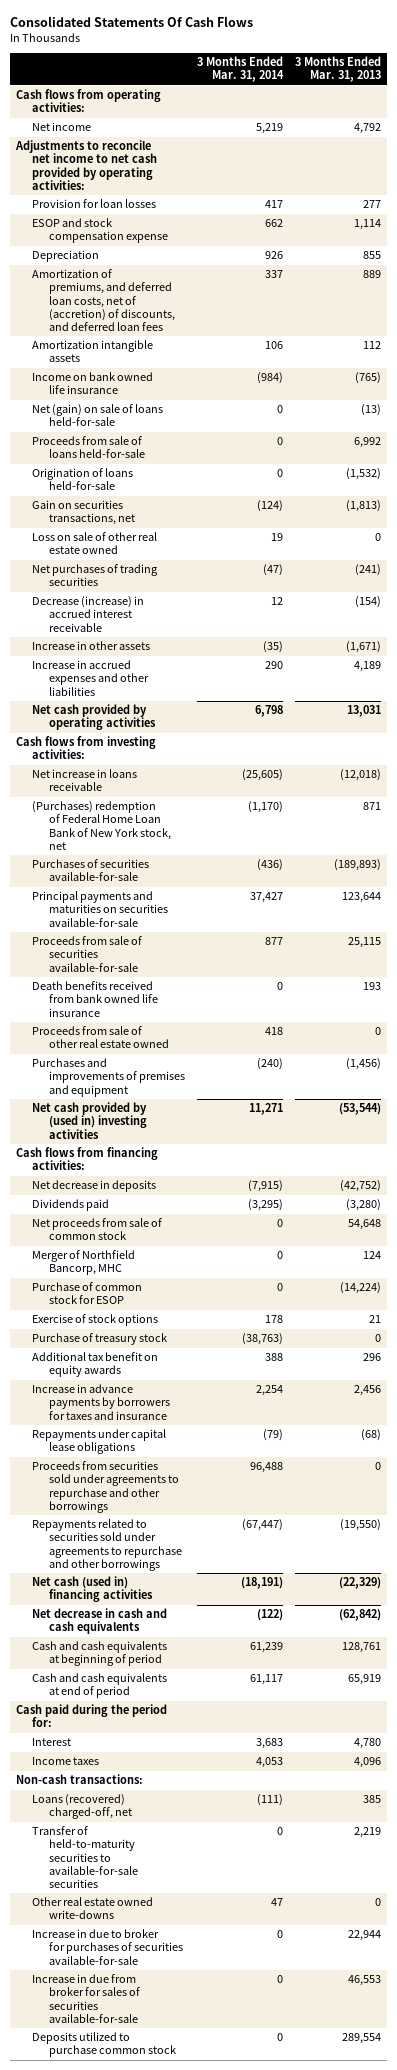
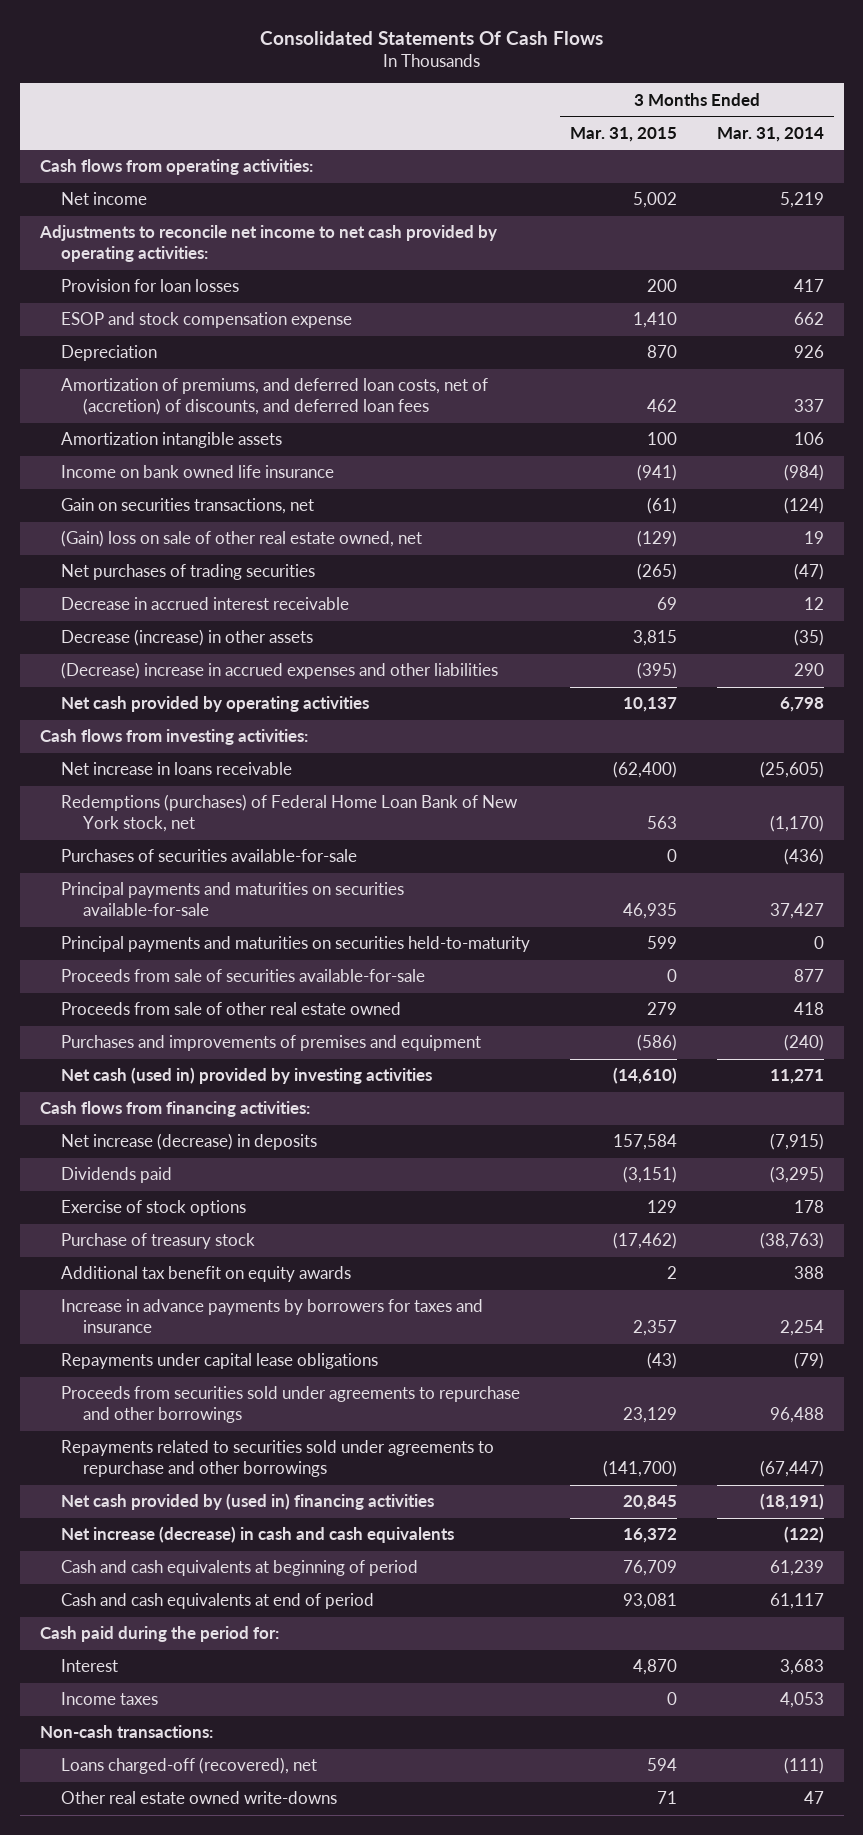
[295,56,382,83] 3 Months Ended Mar. 31, 2013 -> none
none -> [570,126,678,142] Mar. 31, 2015
[32,404,164,427] Net (gain) on sale of loans held-for-sale -> none
[32,436,146,459] Proceeds from sale of loans held-for-sale -> none
[32,468,134,491] Origination of loans held-for-sale -> none
[32,532,158,555] Loss on sale of other real estate owned -> [61,530,423,548] (Gain) loss on sale of other real estate owned, net
[32,596,145,632] Decrease (increase) in accrued interest receivable -> [61,597,350,611] Decrease in accrued interest receivable
[32,641,151,651] Increase in other assets -> [61,629,314,647] Decrease (increase) in other assets
[32,660,150,696] Increase in accrued expenses and other liabilities -> [61,662,499,680] (Decrease) increase in accrued expenses and other liabilities
[32,801,172,850] (Purchases) redemption of Federal Home Loan Bank of New York stock, net -> [61,794,519,833] Redemptions (purchases) of Federal Home Loan Bank of New York stock, net
none -> [61,936,531,953] Principal payments and maturities on securities held-to-maturity
[32,981,159,1017] Death benefits received from bank owned life insurance -> none
[32,1102,148,1139] Net cash provided by (used in) investing activities -> [61,1067,433,1085] Net cash (used in) provided by investing activities
[32,1180,157,1193] Net decrease in deposits -> [61,1133,318,1151] Net increase (decrease) in deposits
[32,1218,163,1241] Net proceeds from sale of common stock -> none
[32,1250,136,1276] Merger of Northfield Bancorp, MHC -> none
[32,1282,143,1305] Purchase of common stock for ESOP -> none
[32,1576,154,1603] Net cash (used in) financing activities -> [61,1493,435,1511] Net cash provided by (used in) financing activities
[32,1608,168,1635] Net decrease in cash and cash equivalents -> [61,1526,455,1544] Net increase (decrease) in cash and cash equivalents
[32,1826,139,1888] Transfer of held-to-maturity securities to available-for-sale securities -> none
[32,1794,133,1820] Loans (recovered) charged-off, net -> [61,1757,318,1775] Loans charged-off (recovered), net
[32,1929,184,1965] Increase in due to broker for purchases of securities available-for-sale -> none
[32,1974,141,2023] Increase in due from broker for sales of securities available-for-sale -> none
[32,2032,177,2058] Deposits utilized to purchase common stock -> none

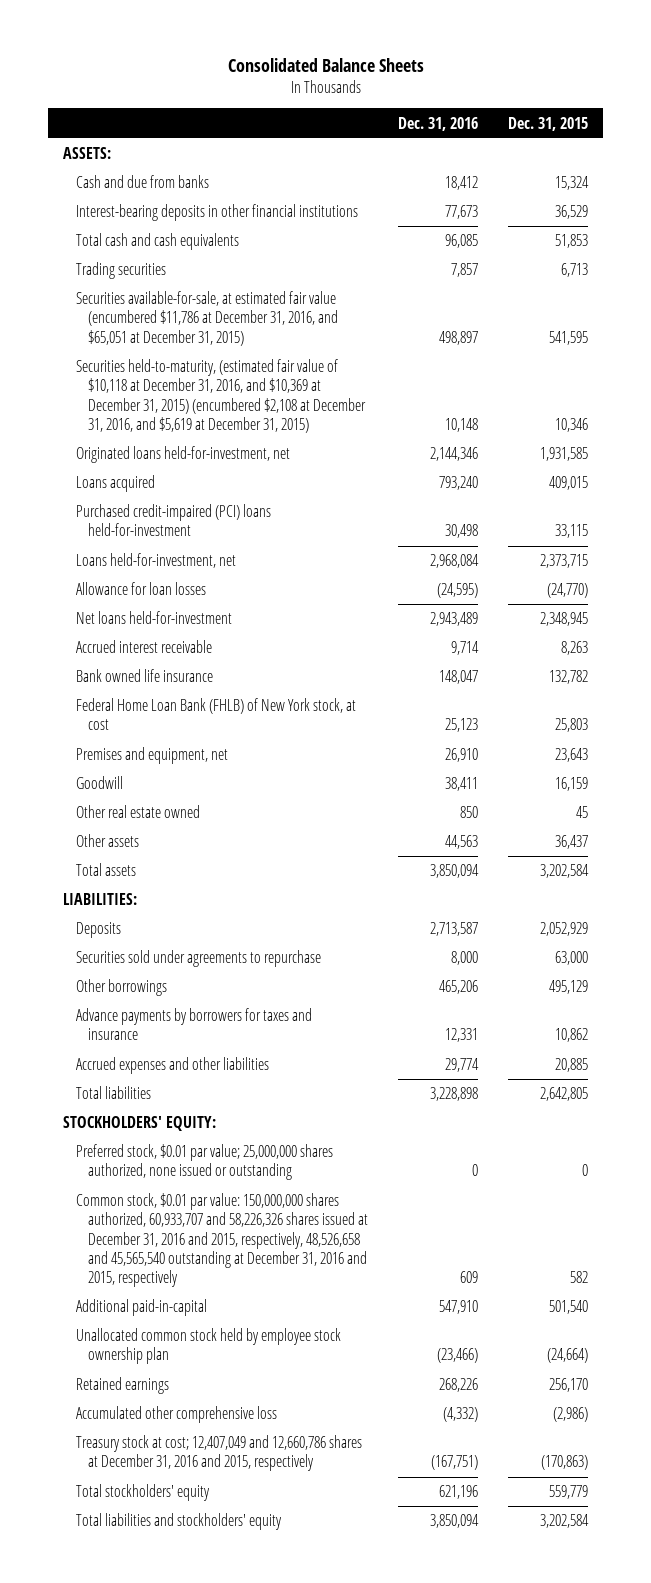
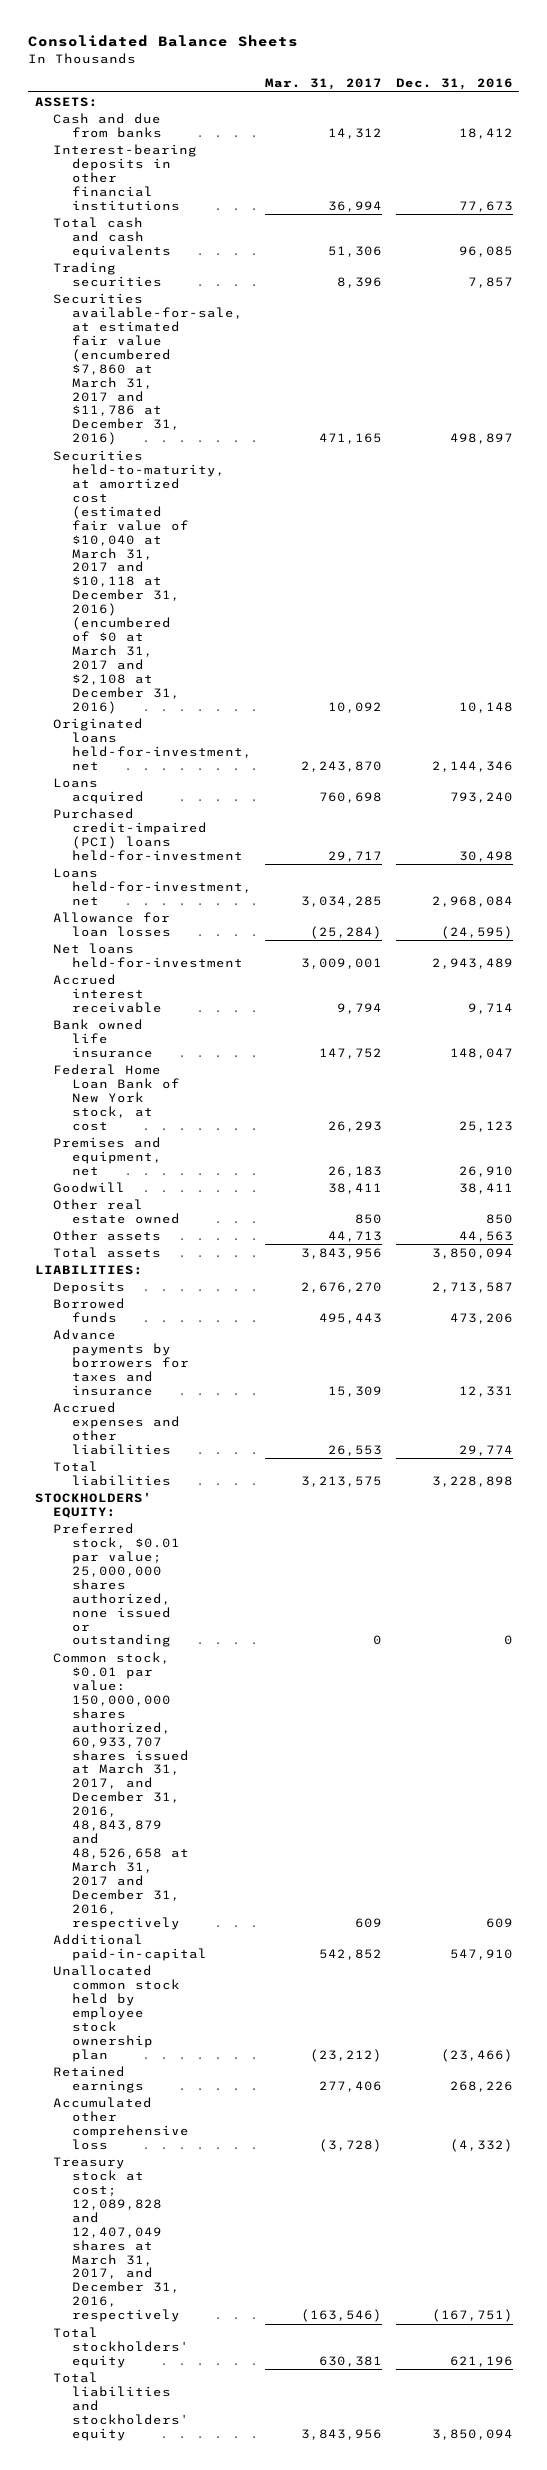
[508,116,589,131] Dec. 31, 2015 -> none
none -> [265,78,383,91] Mar. 31, 2017
[75,291,338,346] Securities available-for-sale, at estimated fair value (encumbered $11,786 at December 31, 2016, and $65,051 at December 31, 2015) -> [53,292,243,446] Securities available-for-sale, at estimated fair value (encumbered $7,860 at March 31, 2017 and $11,786 at December 31, 2016)
[75,359,366,433] Securities held-to-maturity, (estimated fair value of $10,118 at December 31, 2016, and $10,369 at December 31, 2015) (encumbered $2,108 at December 31, 2016, and $5,619 at December 31, 2015) -> [53,449,225,714] Securities held-to-maturity, at amortized cost (estimated fair value of $10,040 at March 31, 2017 and $10,118 at December 31, 2016) (encumbered of $0 at March 31, 2017 and $2,108 at December 31, 2016)
[75,698,356,731] Federal Home Loan Bank (FHLB) of New York stock, at cost -> [53,1063,180,1131] Federal Home Loan Bank of New York stock, at cost
[75,950,321,968] Securities sold under agreements to repurchase -> none
[75,979,167,997] Other borrowings -> none
none -> [53,1297,126,1323] Borrowed funds
[75,1193,368,1287] Common stock, $0.01 par value: 150,000,000 shares authorized, 60,933,707 and 58,226,326 shares issued at December 31, 2016 and 2015, respectively, 48,526,658 and 45,565,540 outstanding at December 31, 2016 and 2015, respectively -> [53,1651,189,1930] Common stock, $0.01 par value: 150,000,000 shares authorized, 60,933,707 shares issued at March 31, 2017, and December 31, 2016, 48,843,879 and 48,526,658 at March 31, 2017 and December 31, 2016, respectively
[75,1435,362,1472] Treasury stock at cost; 12,407,049 and 12,660,786 shares at December 31, 2016 and 2015, respectively -> [53,2156,180,2323] Treasury stock at cost; 12,089,828 and 12,407,049 shares at March 31, 2017, and December 31, 2016, respectively

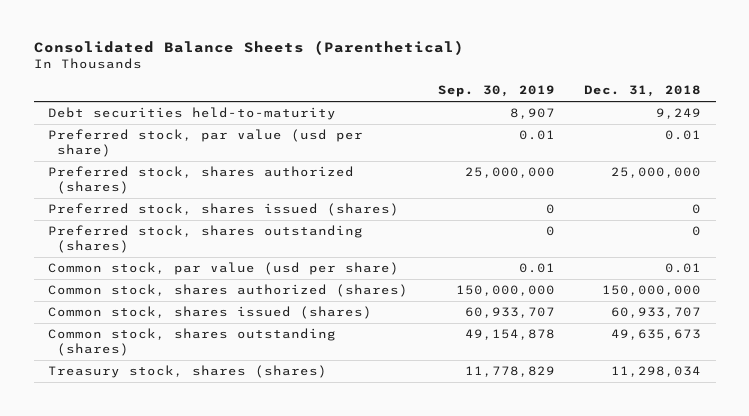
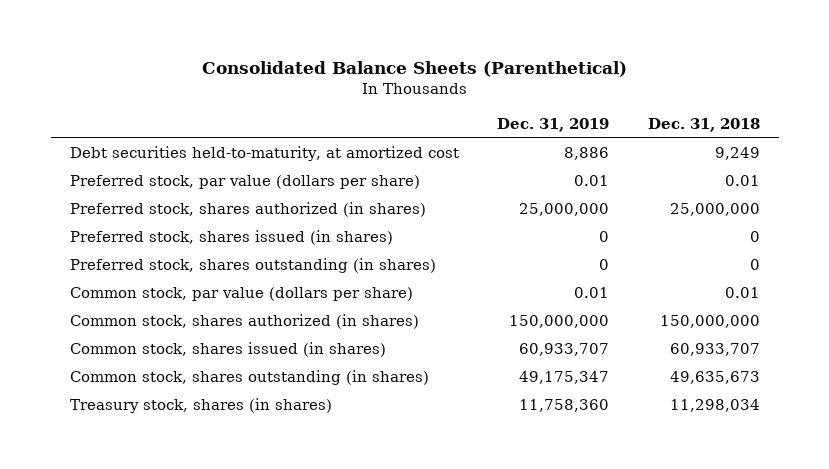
[437,85,555,98] Sep. 30, 2019 -> none
none -> [497,117,610,132] Dec. 31, 2019
[48,106,337,120] Debt securities held-to-maturity -> [69,145,459,161] Debt securities held-to-maturity, at amortized cost
[48,128,364,157] Preferred stock, par value (usd per share) -> [69,174,420,189] Preferred stock, par value (dollars per share)
[48,165,355,194] Preferred stock, shares authorized (shares) -> [69,201,426,217] Preferred stock, shares authorized (in shares)
[48,202,400,216] Preferred stock, shares issued (shares) -> [69,229,393,245] Preferred stock, shares issued (in shares)
[48,224,364,253] Preferred stock, shares outstanding (shares) -> [69,257,436,273] Preferred stock, shares outstanding (in shares)
[48,261,400,275] Common stock, par value (usd per share) -> [69,286,413,301] Common stock, par value (dollars per share)
[48,283,409,297] Common stock, shares authorized (shares) -> [69,313,419,329] Common stock, shares authorized (in shares)
[48,305,373,319] Common stock, shares issued (shares) -> [69,341,386,357] Common stock, shares issued (in shares)
[48,327,337,356] Common stock, shares outstanding (shares) -> [69,369,429,385] Common stock, shares outstanding (in shares)
[48,364,328,378] Treasury stock, shares (shares) -> [69,397,332,413] Treasury stock, shares (in shares)

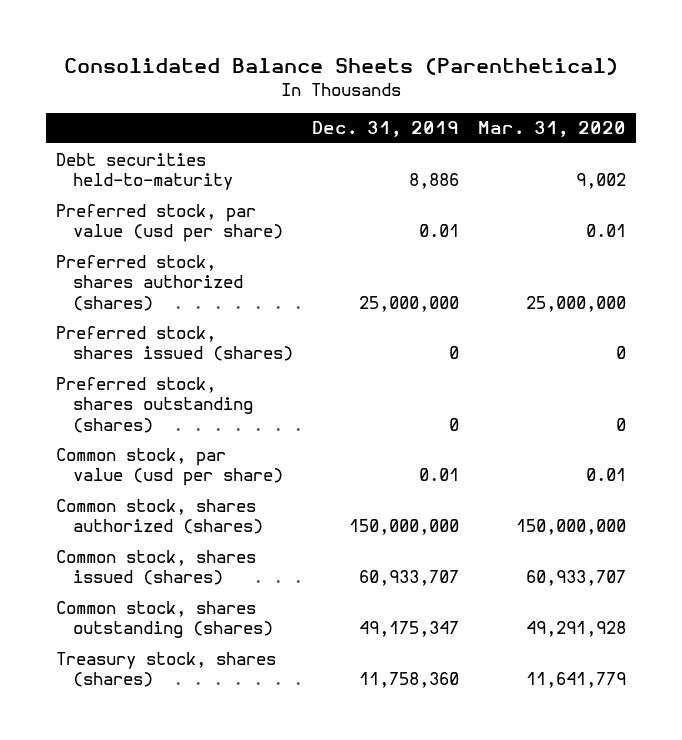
[647,117,760,132] Dec. 31, 2018 -> none
none -> [478,121,627,138] Mar. 31, 2020
[69,145,459,161] Debt securities held-to-maturity, at amortized cost -> [55,152,234,191] Debt securities held-to-maturity
[69,174,420,189] Preferred stock, par value (dollars per share) -> [55,203,284,243] Preferred stock, par value (usd per share)
[69,201,426,217] Preferred stock, shares authorized (in shares) -> [55,254,244,311] Preferred stock, shares authorized (shares)
[69,229,393,245] Preferred stock, shares issued (in shares) -> [55,325,294,362] Preferred stock, shares issued (shares)
[69,257,436,273] Preferred stock, shares outstanding (in shares) -> [55,376,254,433] Preferred stock, shares outstanding (shares)
[69,286,413,301] Common stock, par value (dollars per share) -> [55,447,284,487] Common stock, par value (usd per share)
[69,313,419,329] Common stock, shares authorized (in shares) -> [55,498,264,535] Common stock, shares authorized (shares)
[69,341,386,357] Common stock, shares issued (in shares) -> [55,549,256,586] Common stock, shares issued (shares)
[69,369,429,385] Common stock, shares outstanding (in shares) -> [55,600,274,639] Common stock, shares outstanding (shares)
[69,397,332,413] Treasury stock, shares (in shares) -> [55,651,276,688] Treasury stock, shares (shares)

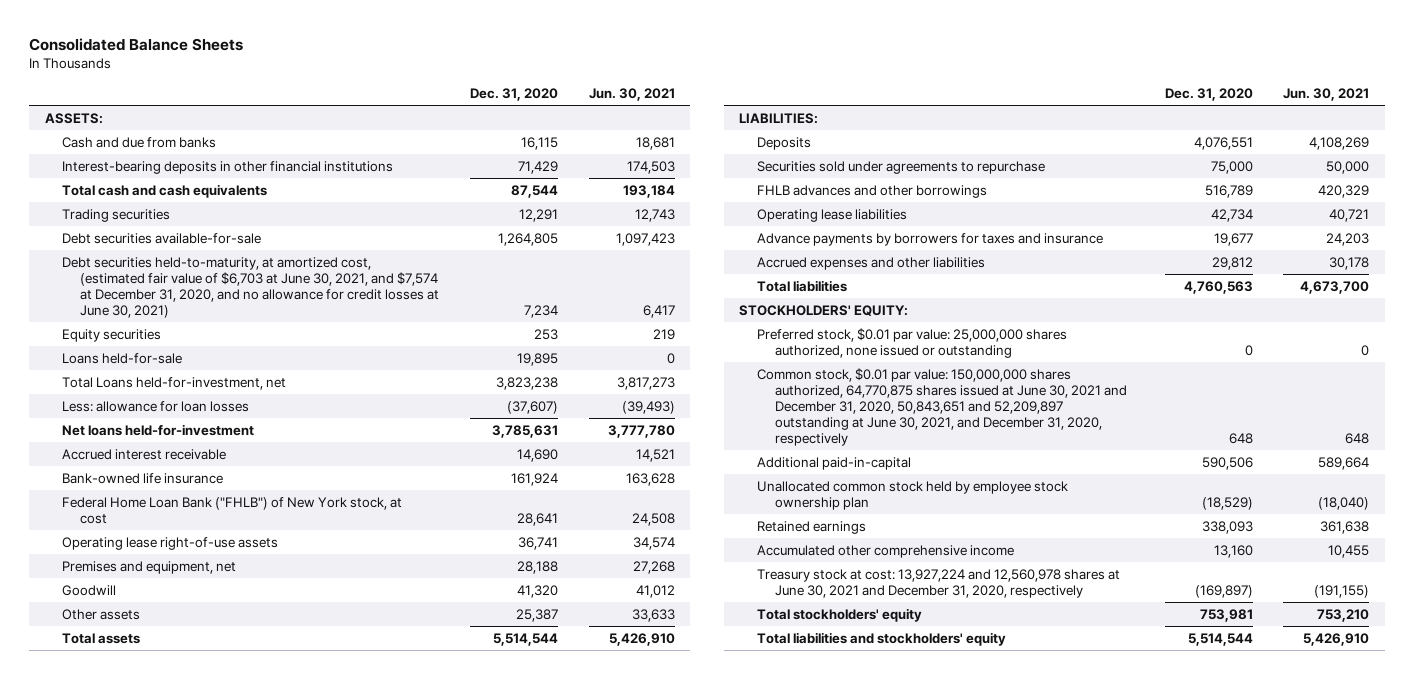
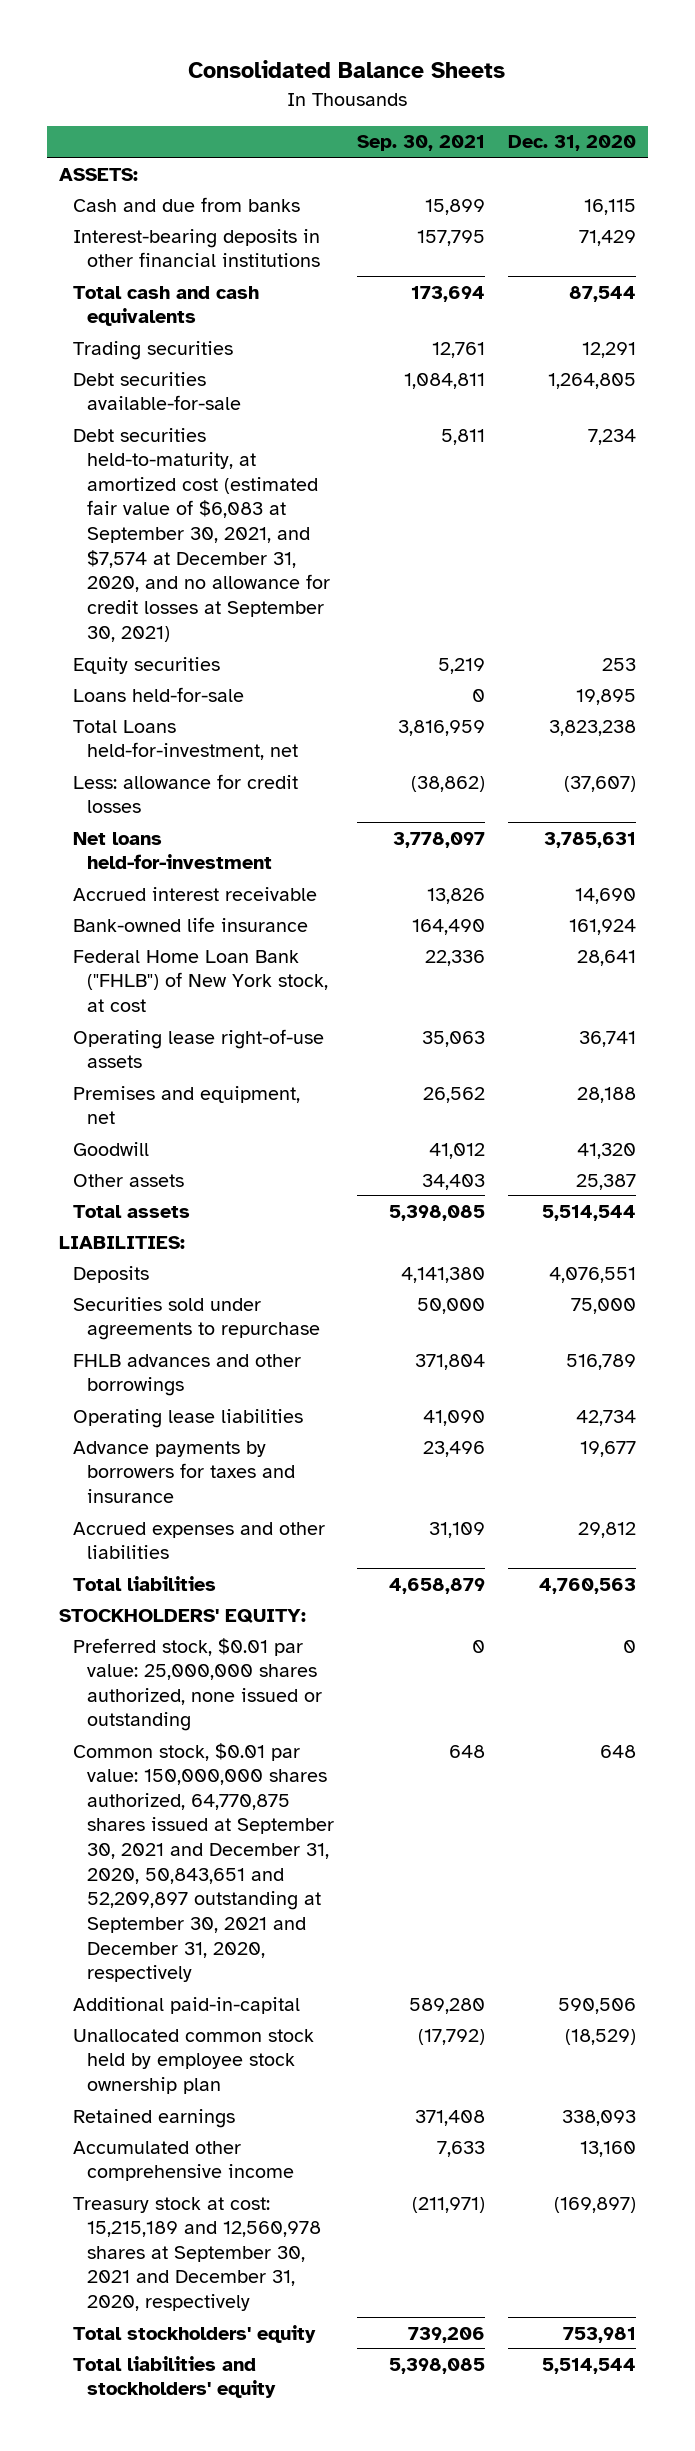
[588,88,675,102] Jun. 30, 2021 -> none
none -> [357,135,486,152] Sep. 30, 2021
[62,256,440,318] Debt securities held-to-maturity, at amortized cost, (estimated fair value of $6,703 at June 30, 2021, and $7,574 at December 31, 2020, and no allowance for credit losses at June 30, 2021) -> [72,427,330,642] Debt securities held-to-maturity, at amortized cost (estimated fair value of $6,083 at September 30, 2021, and $7,574 at December 31, 2020, and no allowance for credit losses at September 30, 2021)
[62,400,250,412] Less: allowance for loan losses -> [72,773,298,814] Less: allowance for credit losses
[757,367,1127,446] Common stock, $0.01 par value: 150,000,000 shares authorized, 64,770,875 shares issued at June 30, 2021 and December 31, 2020, 50,843,651 and 52,209,897 outstanding at June 30, 2021, and December 31, 2020, respectively -> [72,1742,334,1983] Common stock, $0.01 par value: 150,000,000 shares authorized, 64,770,875 shares issued at September 30, 2021 and December 31, 2020, 50,843,651 and 52,209,897 outstanding at September 30, 2021 and December 31, 2020, respectively
[757,568,1121,598] Treasury stock at cost: 13,927,224 and 12,560,978 shares at June 30, 2021 and December 31, 2020, respectively -> [72,2196,321,2312] Treasury stock at cost: 15,215,189 and 12,560,978 shares at September 30, 2021 and December 31, 2020, respectively

